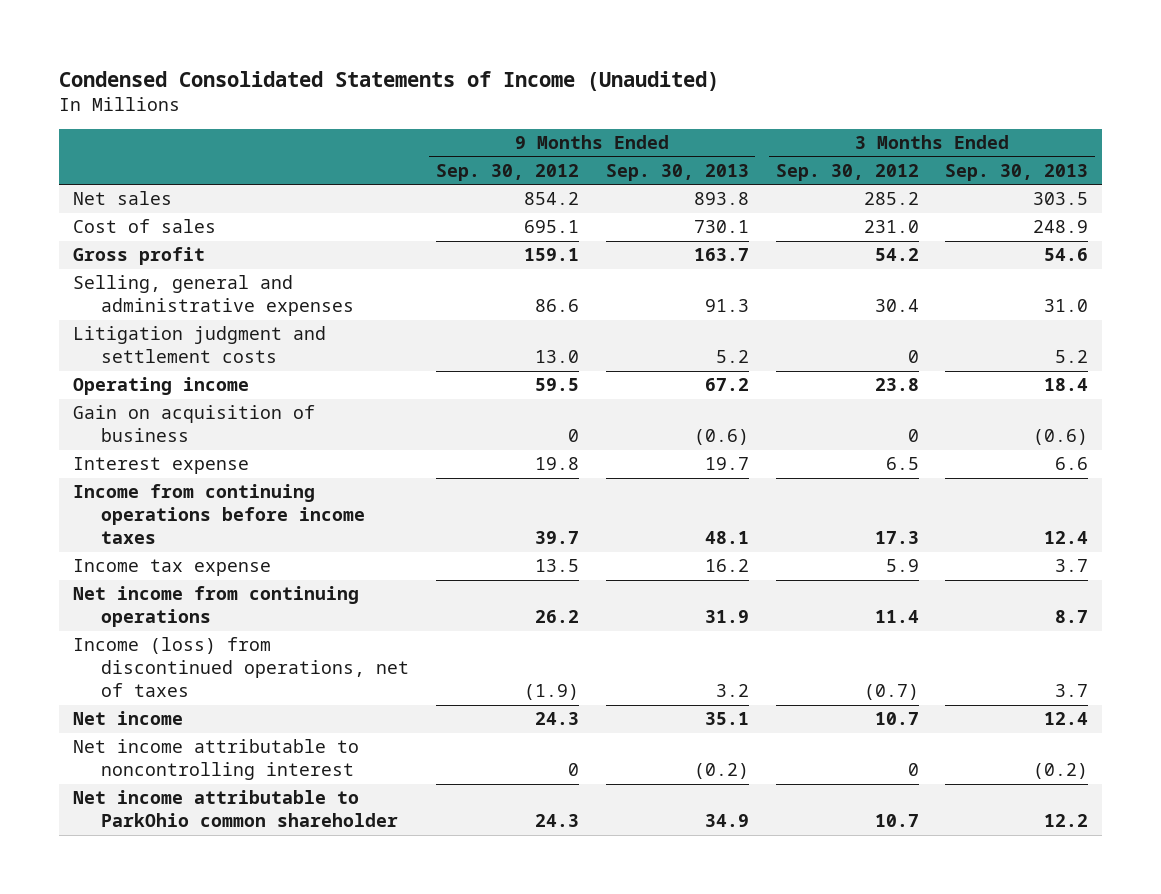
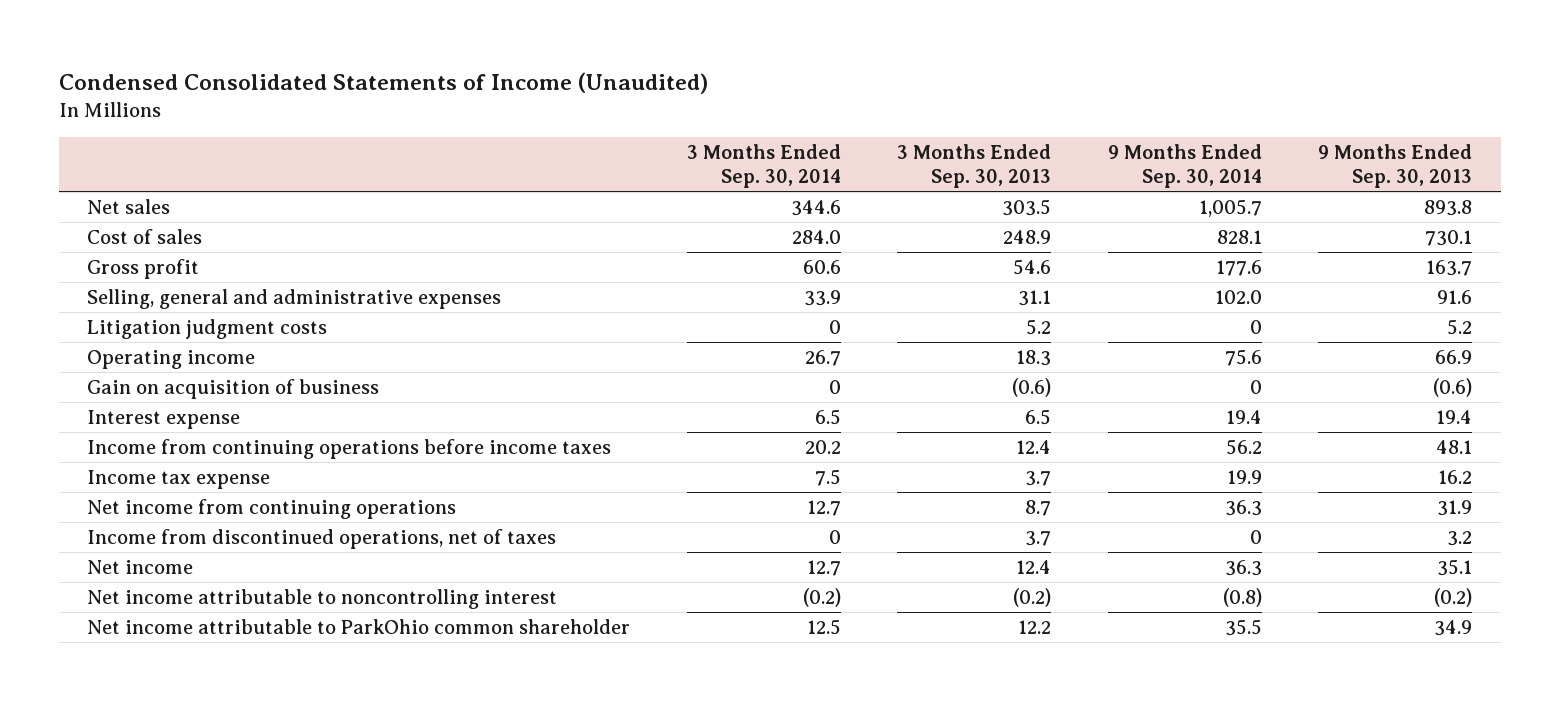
[435,163,579,181] Sep. 30, 2012 -> none
[775,163,919,181] Sep. 30, 2012 -> none
none -> [686,144,841,189] 3 Months Ended Sep. 30, 2014
none -> [1107,144,1262,189] 9 Months Ended Sep. 30, 2014
[704,299,749,313] 91.3 -> [1437,289,1473,304] 91.6
[1044,299,1089,313] 31.0 -> [1018,289,1052,306] 31.1
[72,326,326,364] Litigation judgment and settlement costs -> [87,318,328,339] Litigation judgment costs
[704,378,749,392] 67.2 -> [1435,349,1473,364] 66.9
[1044,378,1089,392] 18.4 -> [1016,349,1052,366] 18.3
[704,457,749,471] 19.7 -> [1436,409,1473,424] 19.4
[1055,457,1089,471] 6.6 -> [1025,408,1052,425] 6.5
[72,637,410,698] Income (loss) from discontinued operations, net of taxes -> [87,528,557,549] Income from discontinued operations, net of taxes

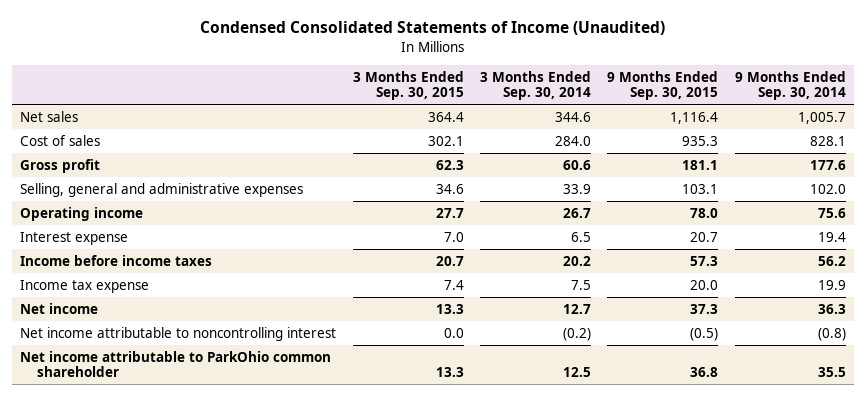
[897,144,1052,189] 3 Months Ended Sep. 30, 2013 -> none
[1318,144,1473,189] 9 Months Ended Sep. 30, 2013 -> none
none -> [352,70,464,101] 3 Months Ended Sep. 30, 2015
none -> [607,70,719,101] 9 Months Ended Sep. 30, 2015
[87,318,328,339] Litigation judgment costs -> none
[87,378,380,399] Gain on acquisition of business -> none
[87,438,612,459] Income from continuing operations before income taxes -> [20,254,213,266] Income before income taxes
[87,498,457,519] Net income from continuing operations -> none
[87,528,557,549] Income from discontinued operations, net of taxes -> none

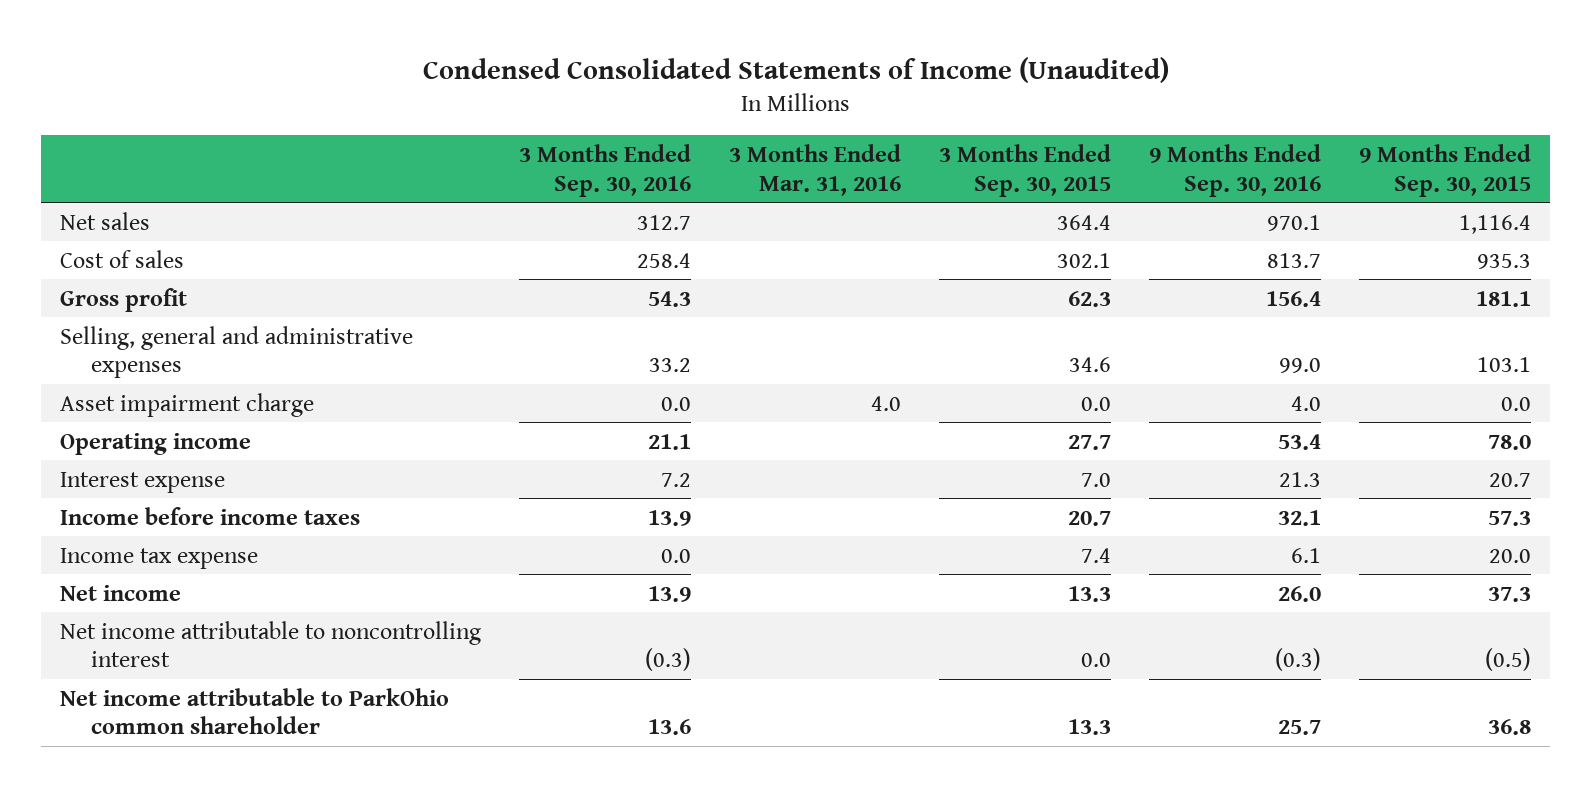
[480,70,592,101] 3 Months Ended Sep. 30, 2014 -> none
[734,70,846,101] 9 Months Ended Sep. 30, 2014 -> none
none -> [519,143,692,197] 3 Months Ended Sep. 30, 2016
none -> [729,143,902,196] 3 Months Ended Mar. 31, 2016
none -> [1149,143,1322,197] 9 Months Ended Sep. 30, 2016
none -> [60,392,315,417] Asset impairment charge

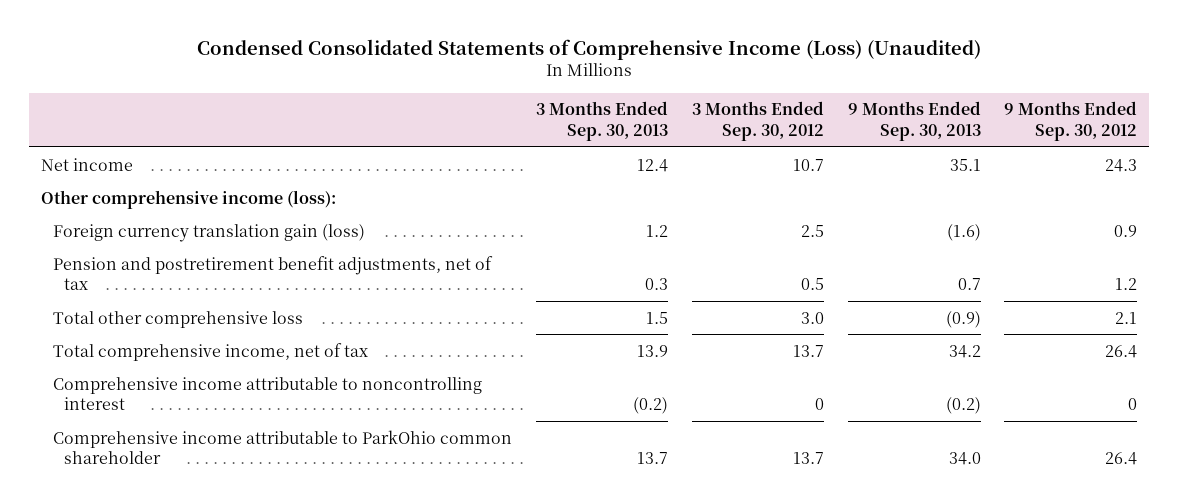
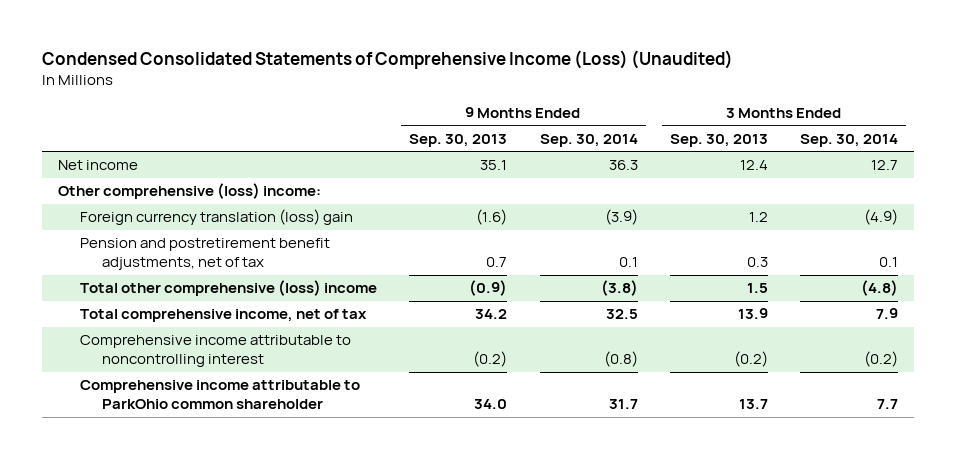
[691,101,824,141] 3 Months Ended Sep. 30, 2012 -> none
[1004,101,1138,141] 9 Months Ended Sep. 30, 2012 -> none
none -> [539,133,638,147] Sep. 30, 2014
none -> [800,133,899,147] Sep. 30, 2014
[41,189,337,209] Other comprehensive income (loss): -> [58,183,322,200] Other comprehensive (loss) income:
[52,223,365,242] Foreign currency translation gain (loss) -> [80,209,354,226] Foreign currency translation (loss) gain
[52,310,303,328] Total other comprehensive loss -> [80,280,378,297] Total other comprehensive (loss) income

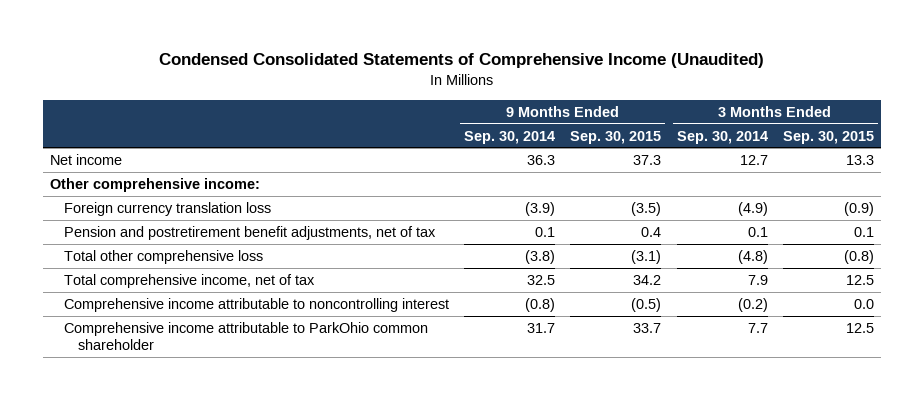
[41,49,733,69] Condensed Consolidated Statements of Comprehensive Income (Loss) (Unaudited) -> [159,53,765,69] Condensed Consolidated Statements of Comprehensive Income (Unaudited)
[409,133,508,147] Sep. 30, 2013 -> none
[669,133,768,147] Sep. 30, 2013 -> none
none -> [570,130,662,144] Sep. 30, 2015
none -> [782,130,874,144] Sep. 30, 2015
[58,183,322,200] Other comprehensive (loss) income: -> [50,177,261,192] Other comprehensive income:
[80,209,354,226] Foreign currency translation (loss) gain -> [63,201,271,216] Foreign currency translation loss
[80,280,378,297] Total other comprehensive (loss) income -> [63,249,263,264] Total other comprehensive loss

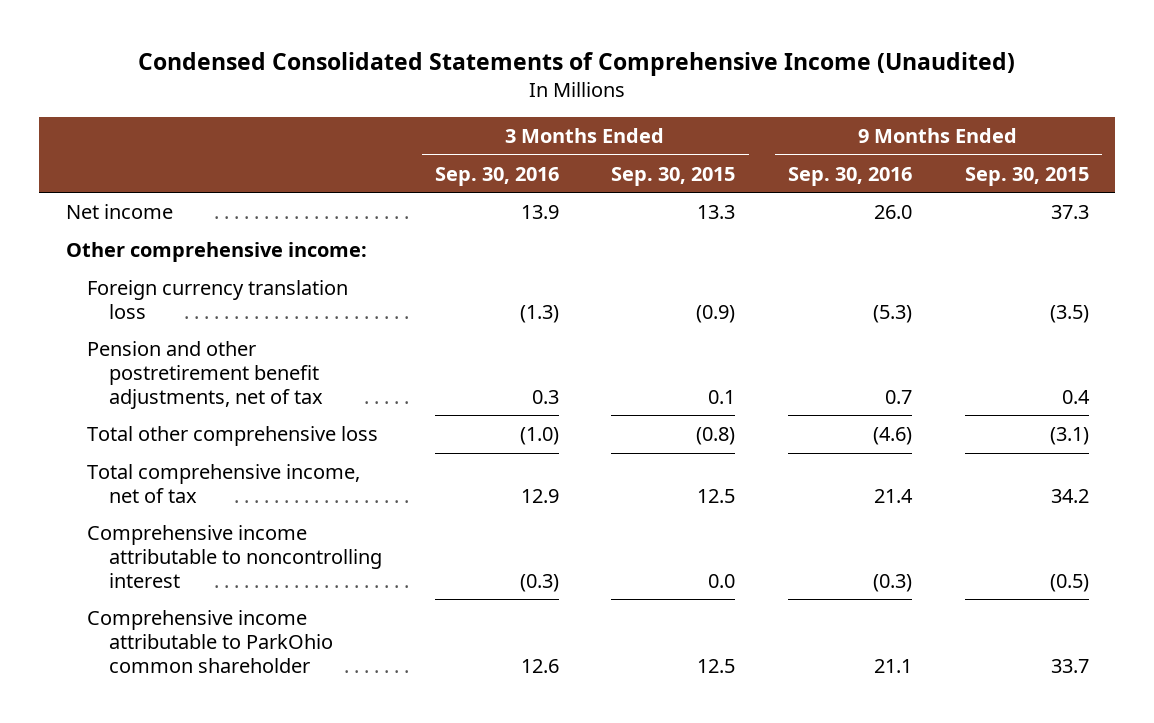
[464,130,556,144] Sep. 30, 2014 -> none
[676,130,768,144] Sep. 30, 2014 -> none
none -> [434,166,559,186] Sep. 30, 2016
none -> [787,166,912,186] Sep. 30, 2016
[63,225,436,240] Pension and postretirement benefit adjustments, net of tax -> [87,340,324,409] Pension and other postretirement benefit adjustments, net of tax

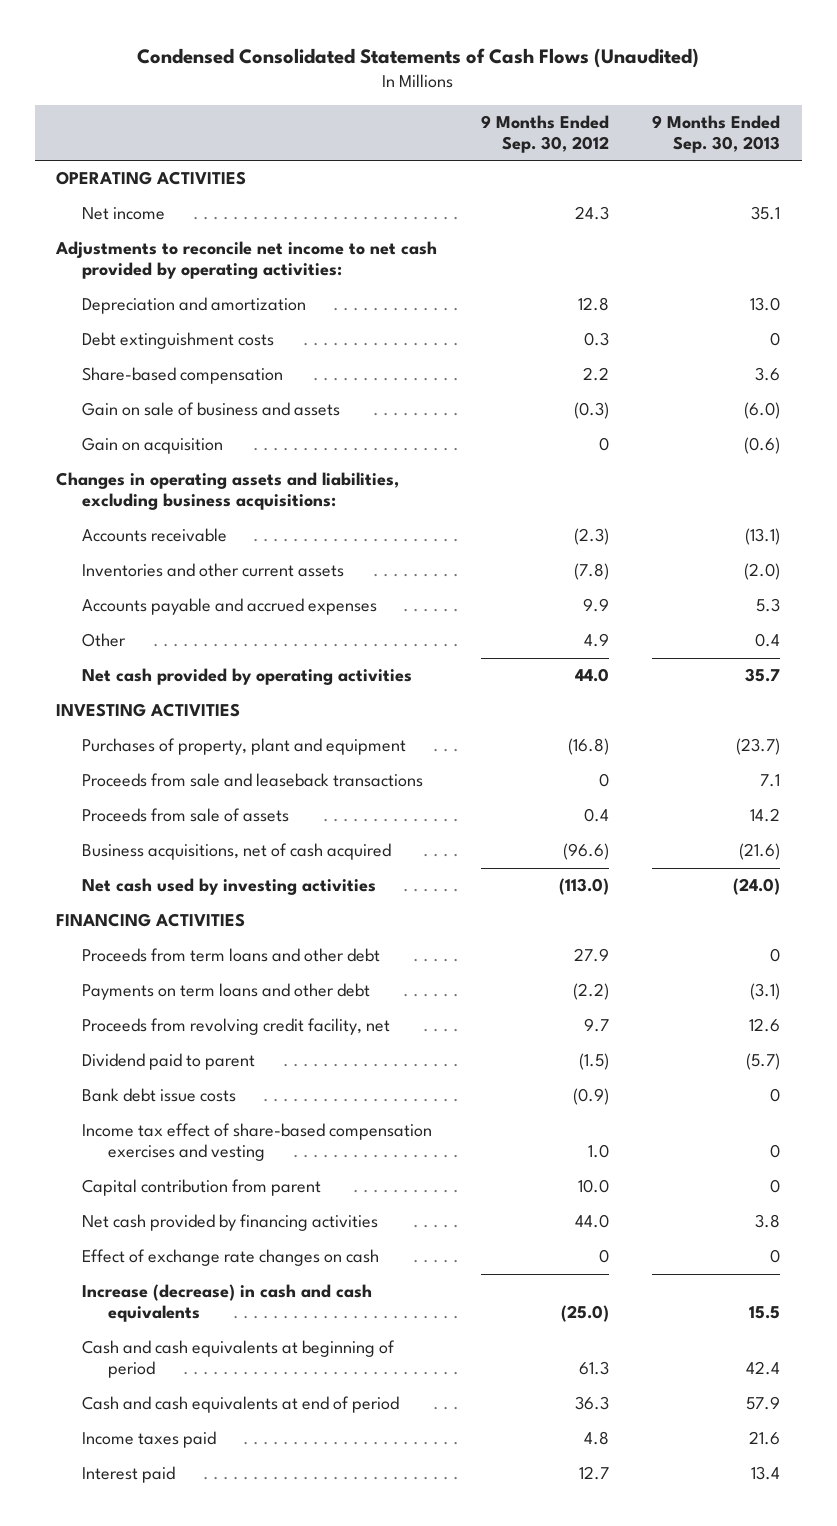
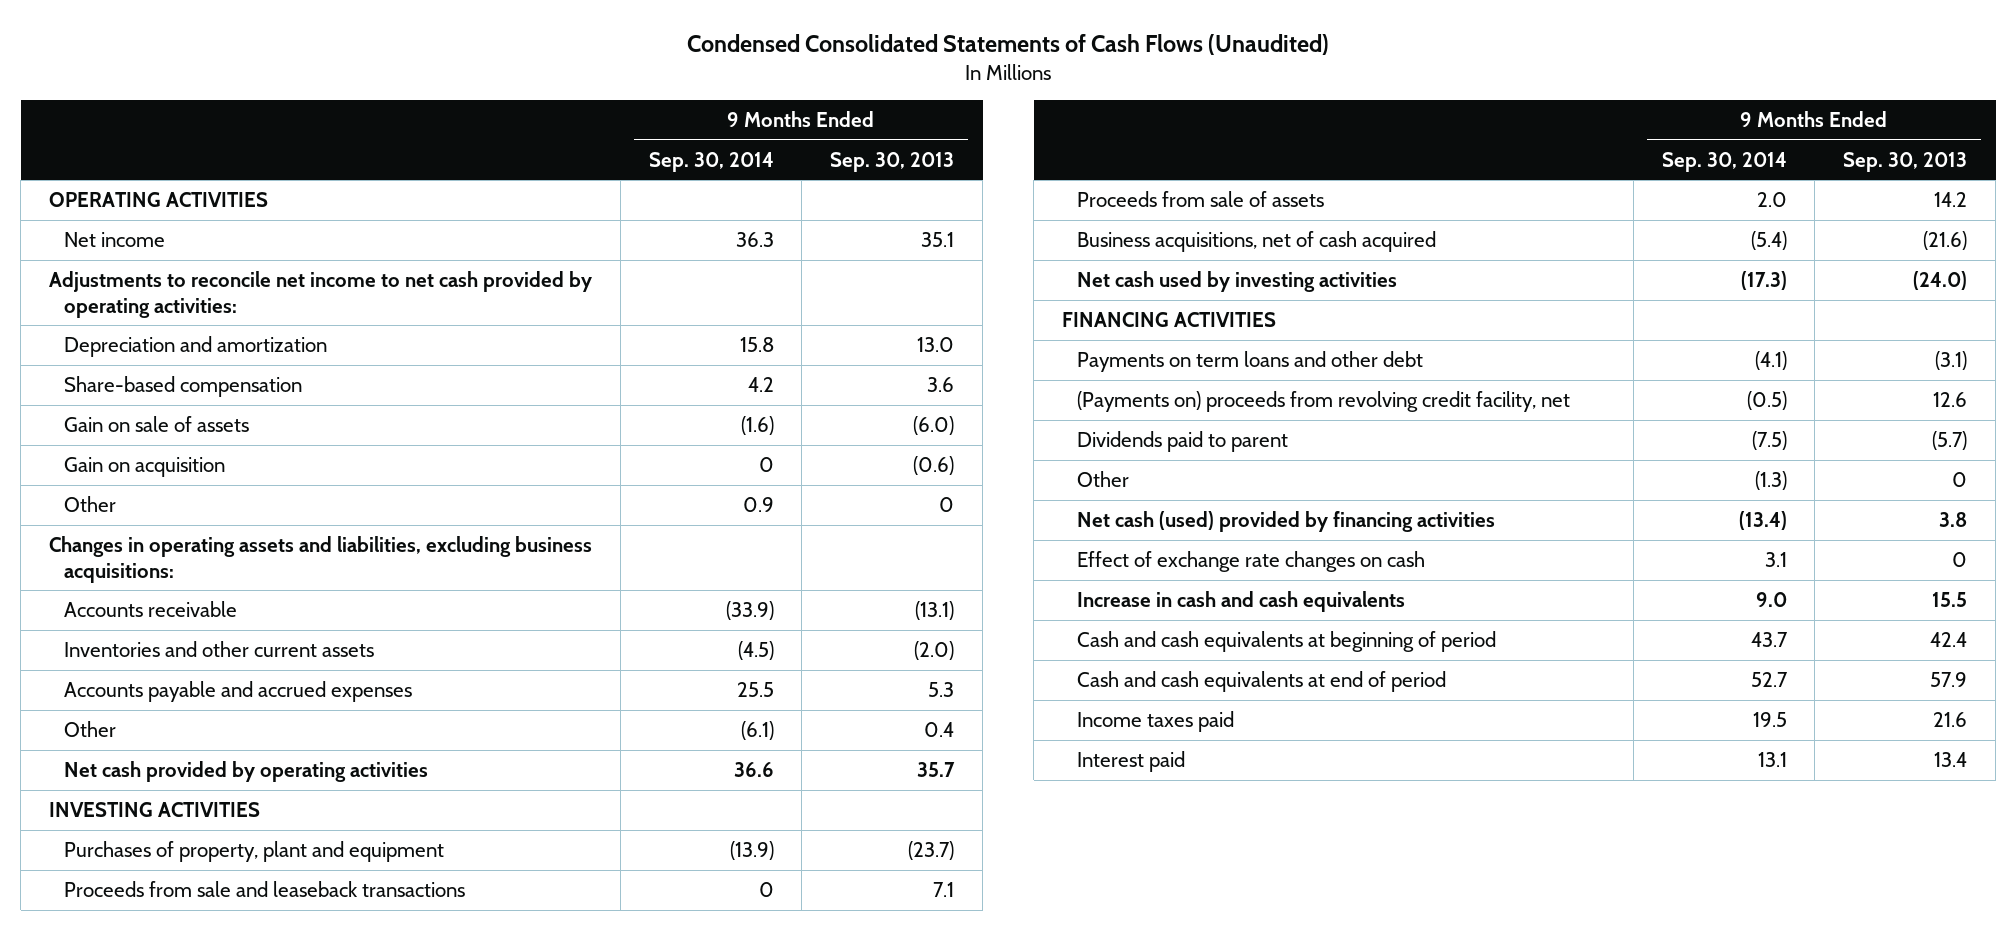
[480,115,609,154] 9 Months Ended Sep. 30, 2012 -> none
none -> [648,151,774,172] Sep. 30, 2014
[82,332,275,350] Debt extinguishment costs -> none
[82,402,341,417] Gain on sale of business and assets -> [63,415,249,432] Gain on sale of assets
none -> [63,495,116,512] Other
[82,948,381,963] Proceeds from term loans and other debt -> none
[82,1088,237,1103] Bank debt issue costs -> none
[82,1123,433,1162] Income tax effect of share-based compensation exercises and vesting -> none
[82,1179,322,1197] Capital contribution from parent -> none
[82,1018,391,1036] Proceeds from revolving credit facility, net -> [1076,390,1570,412] (Payments on) proceeds from revolving credit facility, net
[82,1053,256,1071] Dividend paid to parent -> [1076,430,1288,452] Dividends paid to parent
none -> [1076,470,1129,487] Other
[82,1214,379,1232] Net cash provided by financing activities -> [1076,510,1495,532] Net cash (used) provided by financing activities
[82,1284,373,1323] Increase (decrease) in cash and cash equivalents -> [1076,590,1405,612] Increase in cash and cash equivalents

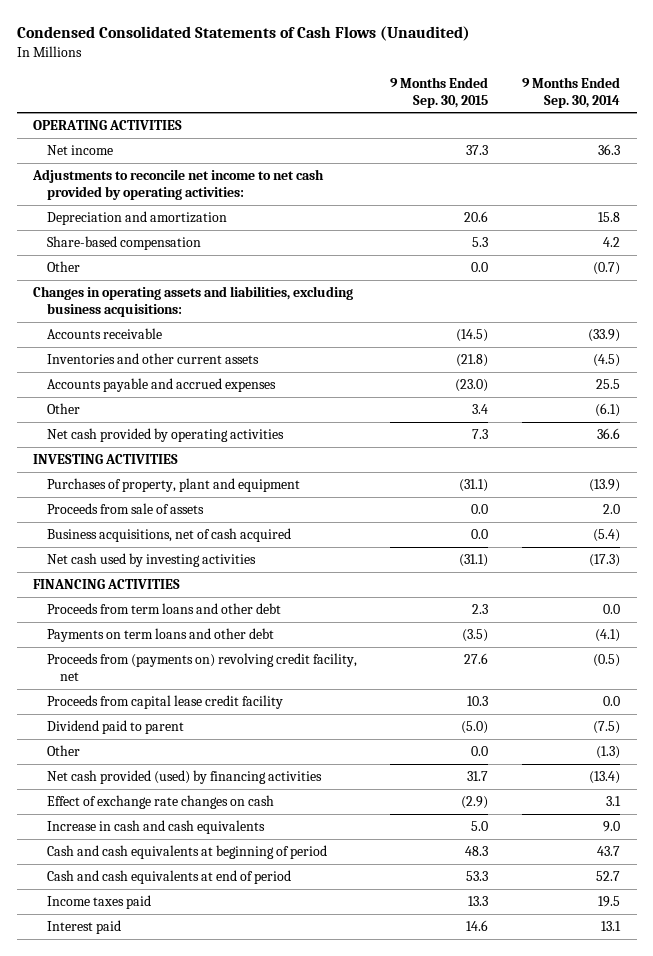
[830,151,955,172] Sep. 30, 2013 -> none
none -> [390,77,489,108] 9 Months Ended Sep. 30, 2015
[63,415,249,432] Gain on sale of assets -> none
[63,456,225,477] Gain on acquisition -> none
[742,496,774,512] 0.9 -> [592,262,620,276] (0.7)
[63,880,465,897] Proceeds from sale and leaseback transactions -> none
none -> [46,603,281,615] Proceeds from term loans and other debt
[1076,390,1570,412] (Payments on) proceeds from revolving credit facility, net -> [46,653,357,681] Proceeds from (payments on) revolving credit facility, net
none -> [46,695,283,710] Proceeds from capital lease credit facility
[1076,430,1288,452] Dividends paid to parent -> [46,720,184,735] Dividend paid to parent
[1076,510,1495,532] Net cash (used) provided by financing activities -> [46,770,322,785] Net cash provided (used) by financing activities

